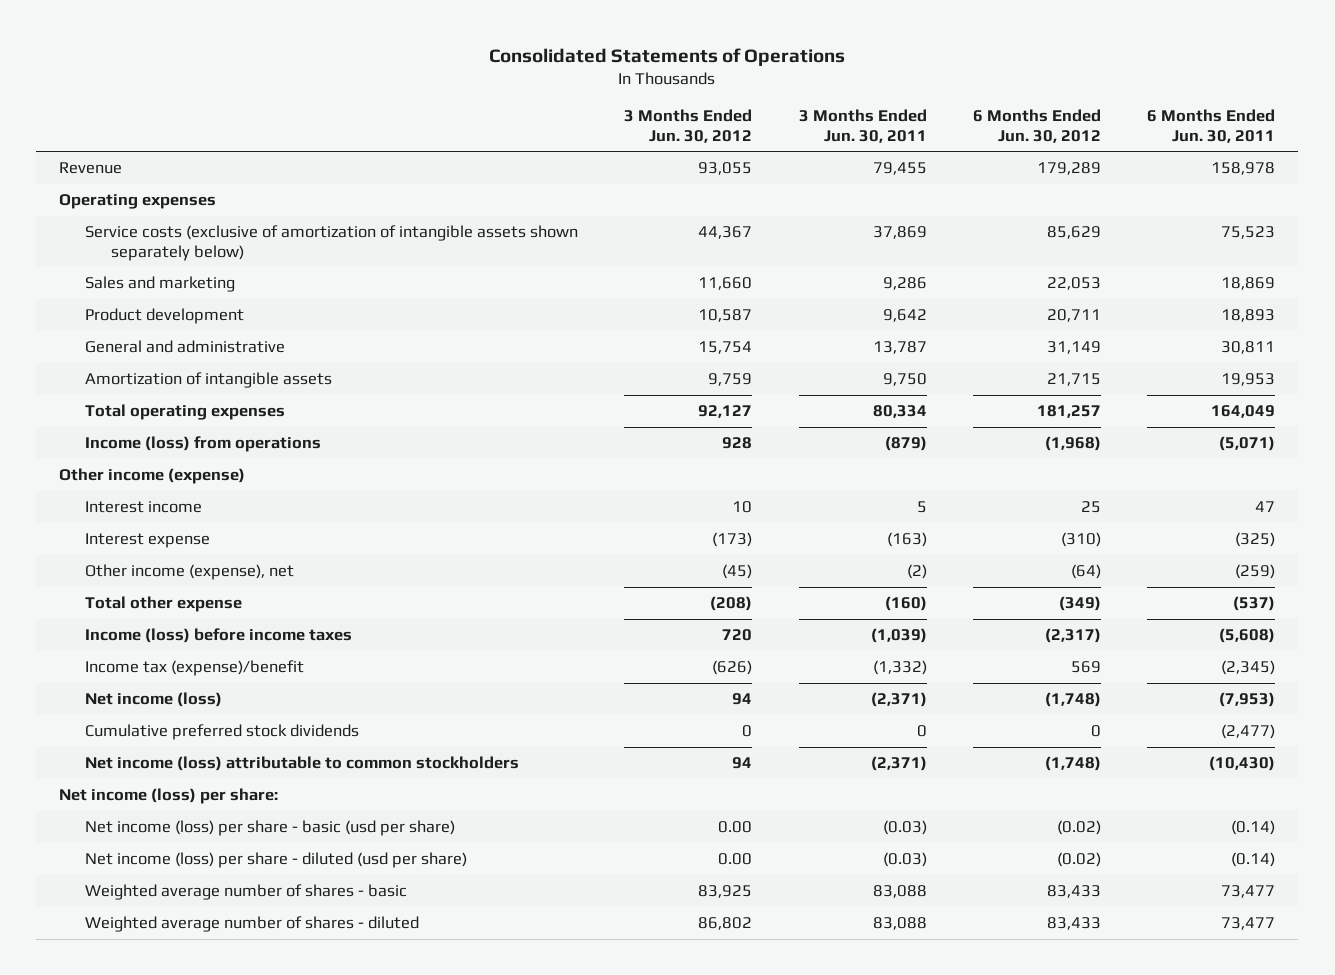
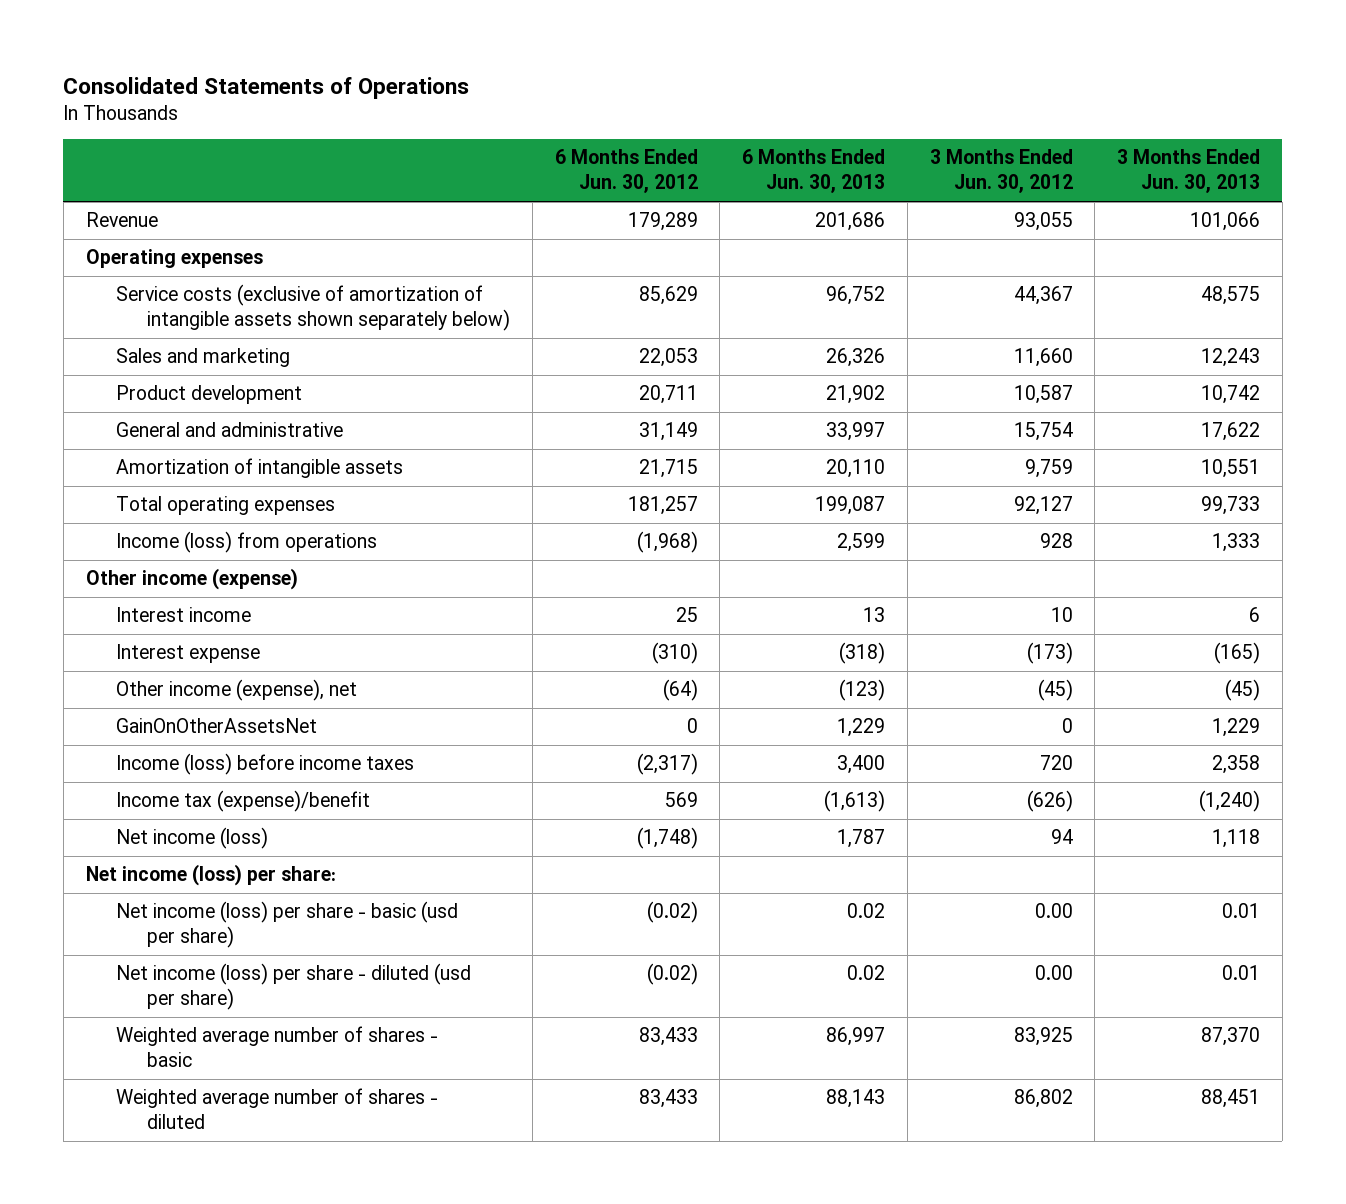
[798,109,927,144] 3 Months Ended Jun. 30, 2011 -> none
[1147,109,1276,144] 6 Months Ended Jun. 30, 2011 -> none
none -> [742,149,886,194] 6 Months Ended Jun. 30, 2013
none -> [1117,149,1261,194] 3 Months Ended Jun. 30, 2013
[85,596,243,613] Total other expense -> none
none -> [116,718,318,734] GainOnOtherAssetsNet
[85,724,360,741] Cumulative preferred stock dividends -> none
[85,756,520,772] Net income (loss) attributable to common stockholders -> none

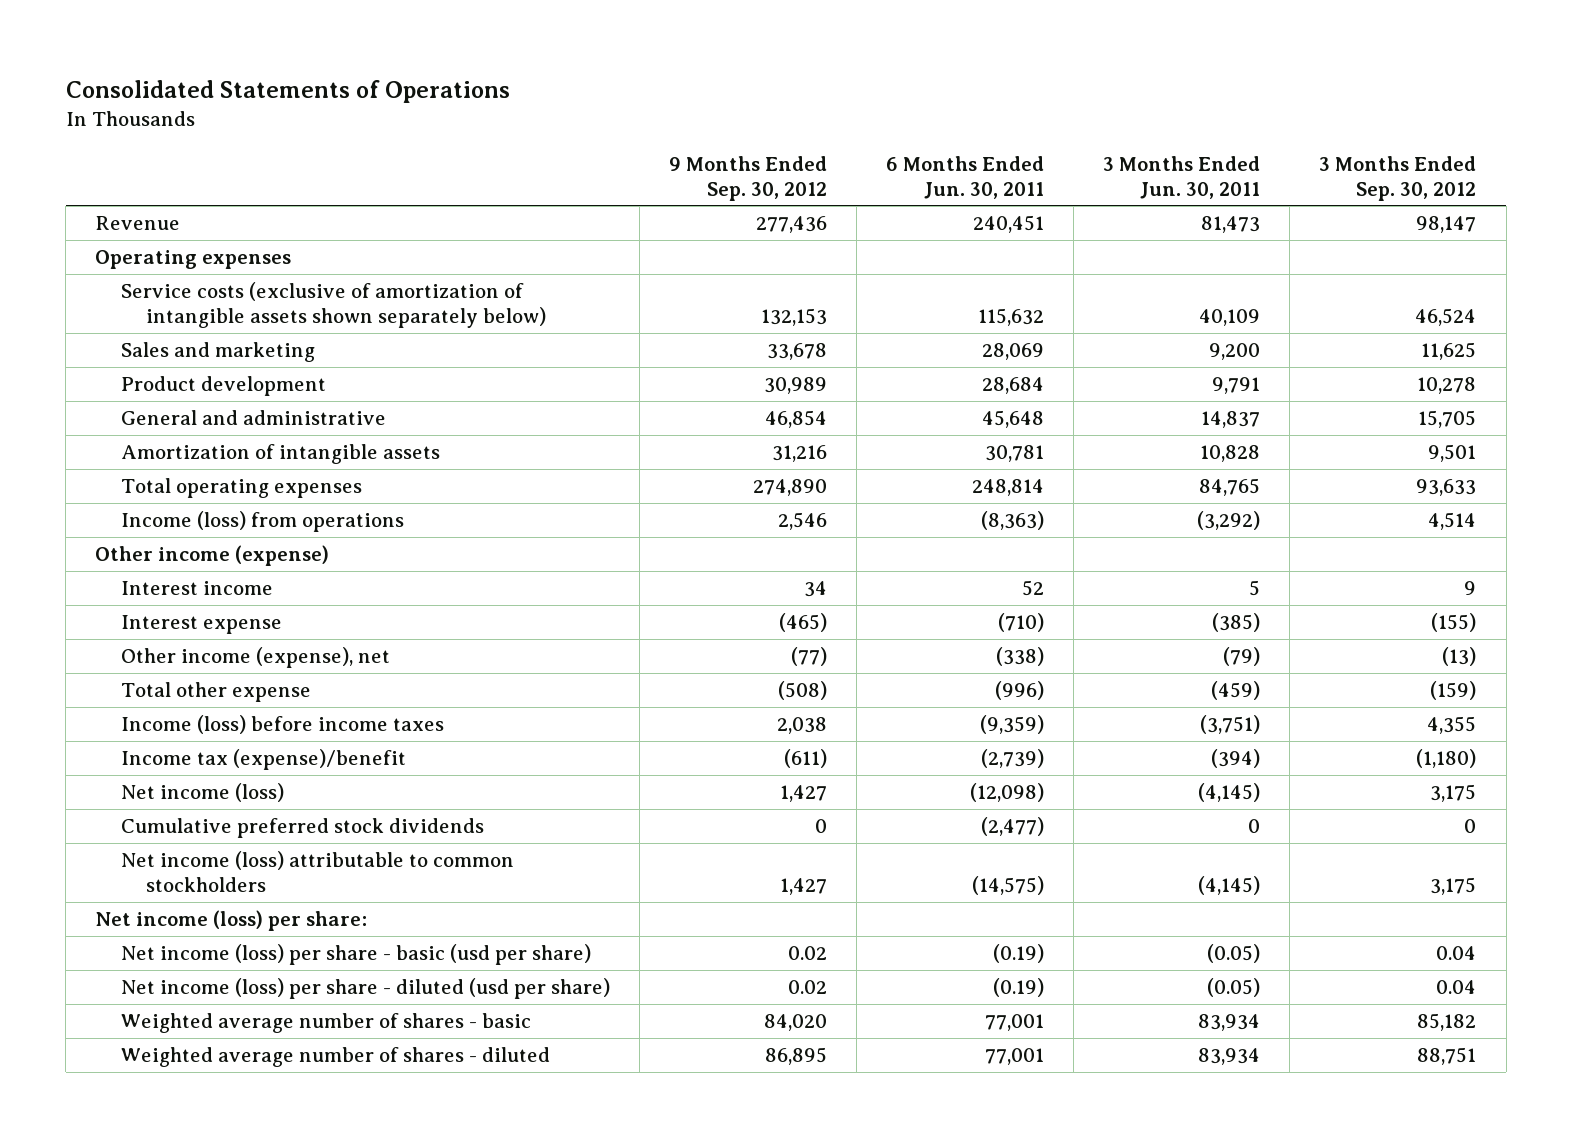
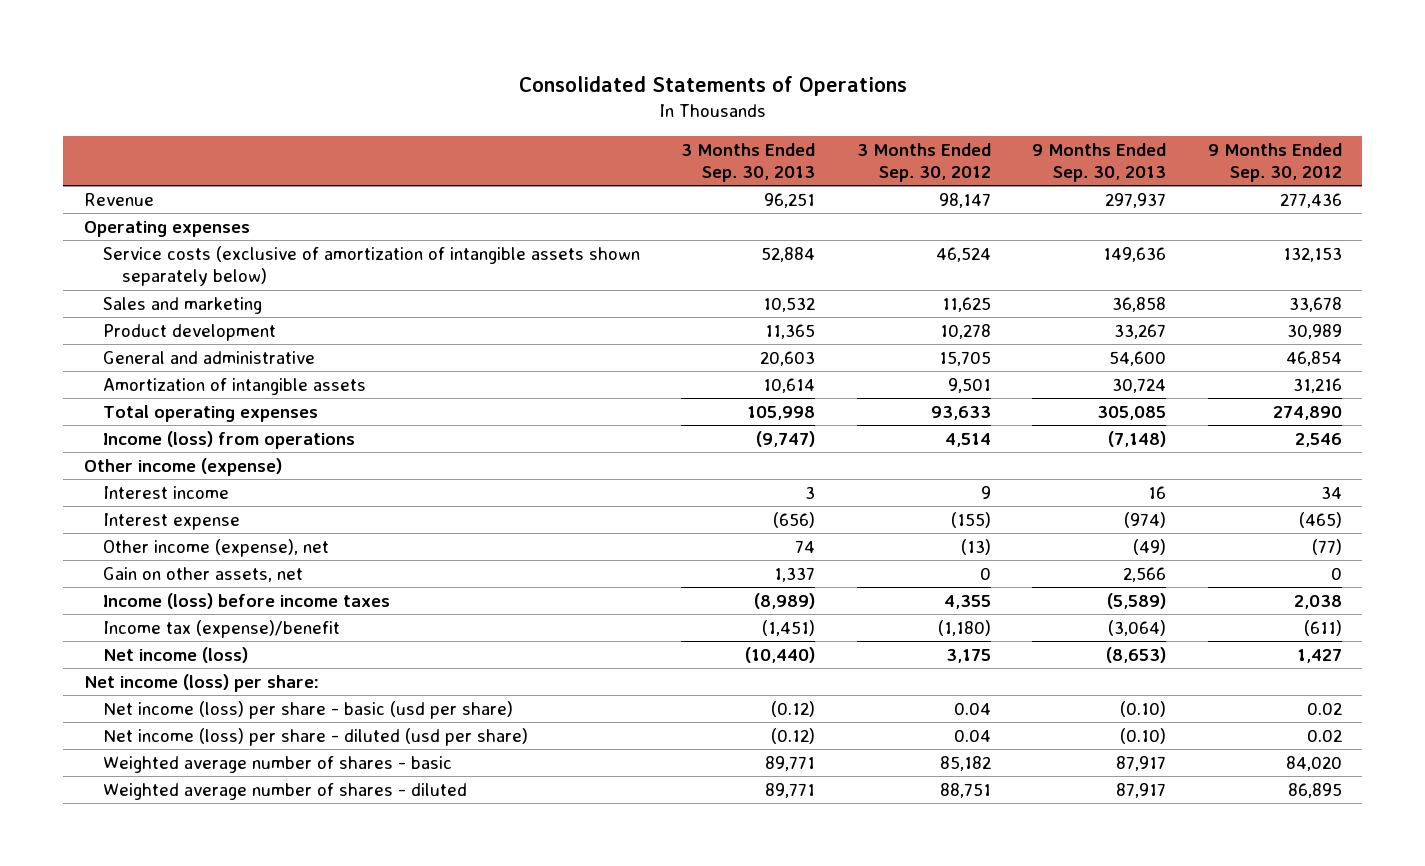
[886,155,1045,199] 6 Months Ended Jun. 30, 2011 -> none
[1103,155,1261,199] 3 Months Ended Jun. 30, 2011 -> none
none -> [681,142,816,183] 3 Months Ended Sep. 30, 2013
none -> [1032,142,1167,183] 9 Months Ended Sep. 30, 2013
[120,682,311,703] Total other expense -> none
none -> [102,567,303,583] Gain on other assets, net
[120,818,484,839] Cumulative preferred stock dividends -> none
[120,851,514,893] Net income (loss) attributable to common stockholders -> none

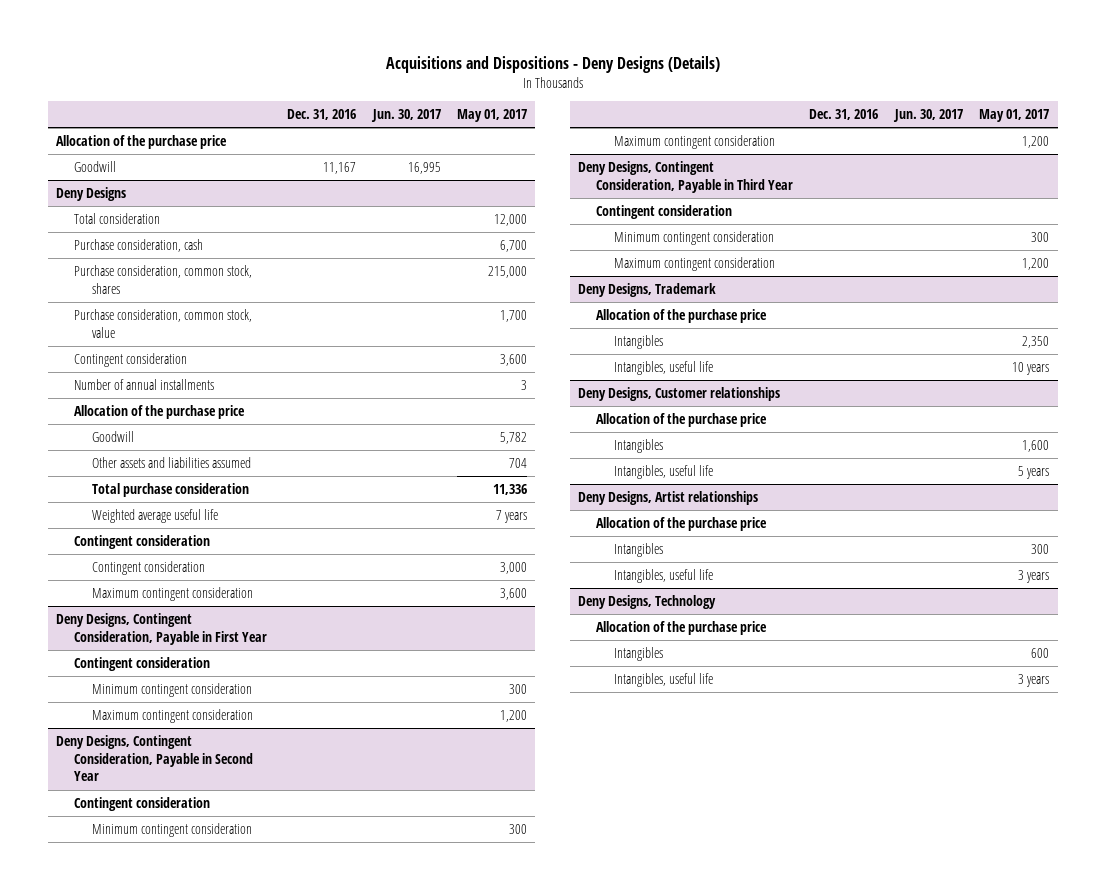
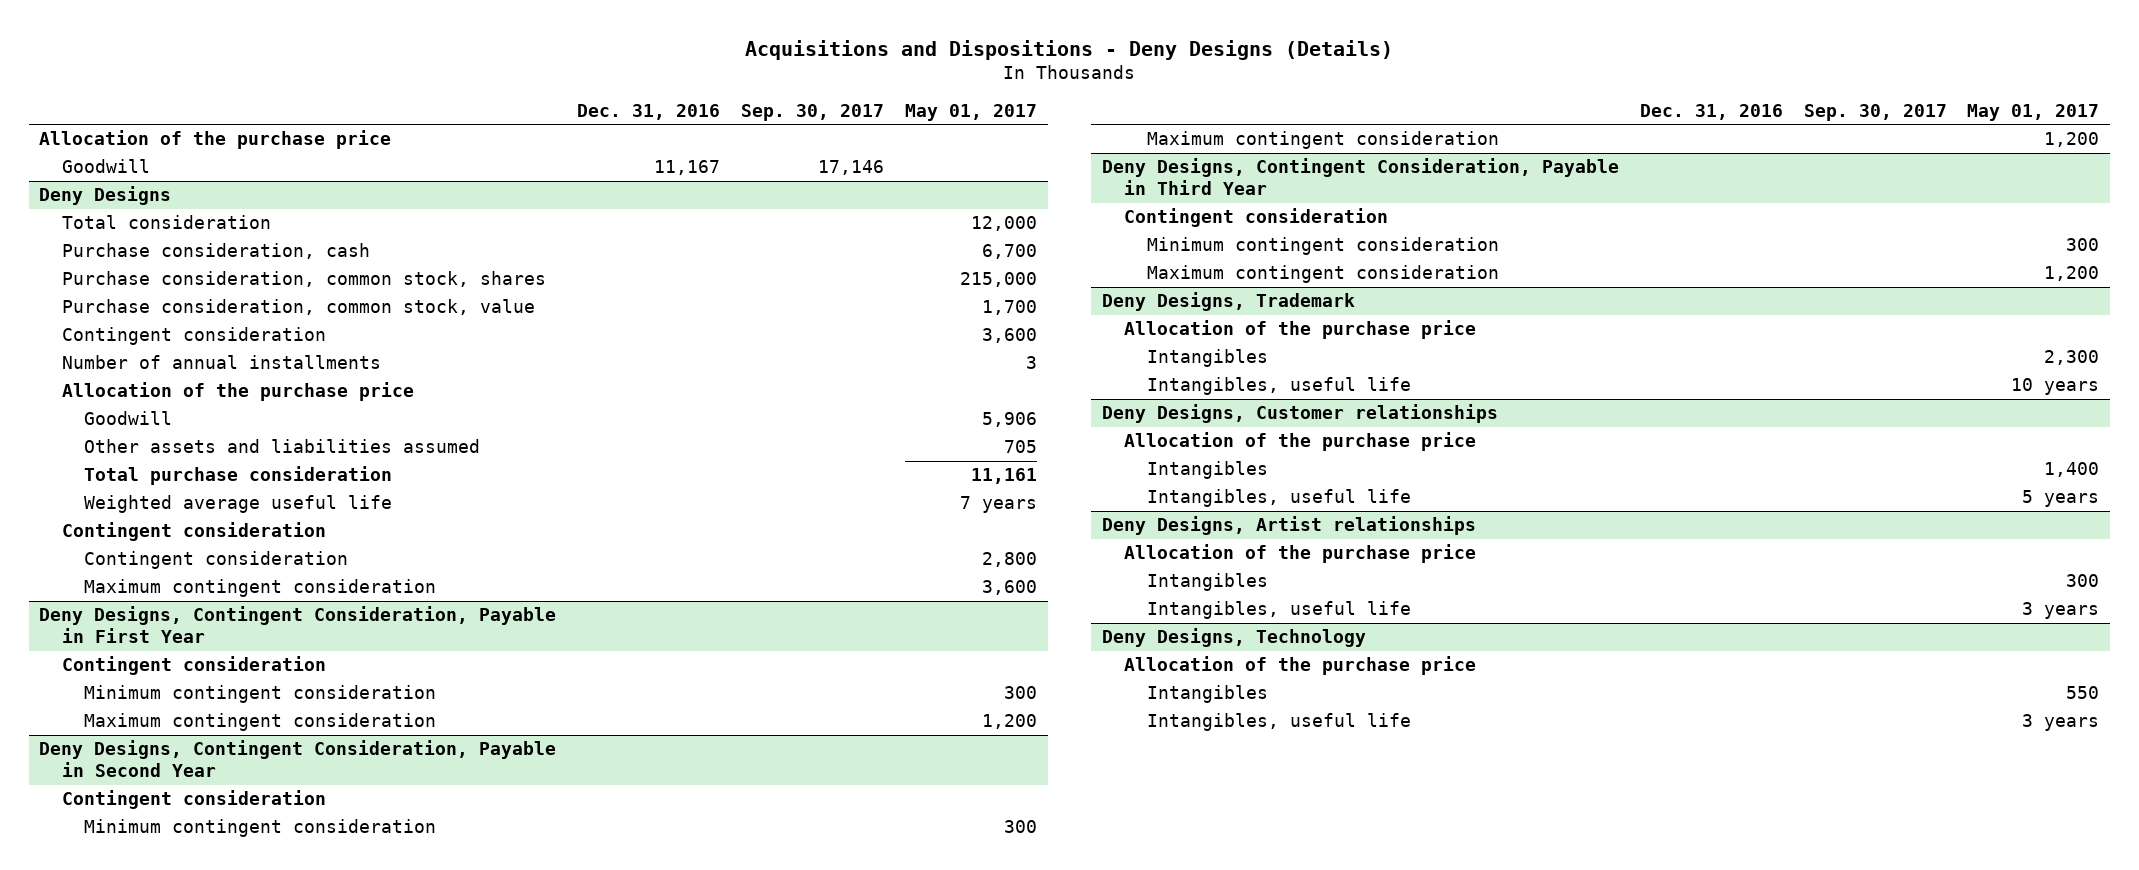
[370,109,441,123] Jun. 30, 2017 -> none
none -> [741,103,885,121] Sep. 30, 2017
[500,431,528,444] 5,782 -> [982,412,1038,428] 5,906
[509,457,528,468] 704 -> [1004,440,1038,454] 705
[493,483,528,495] 11,336 -> [971,468,1038,485] 11,161
[500,561,528,574] 3,000 -> [982,552,1038,568] 2,800
[1022,335,1050,348] 2,350 -> [2044,350,2100,366] 2,300
[1022,439,1050,452] 1,600 -> [2044,462,2100,478] 1,400
[1031,647,1050,658] 600 -> [2066,686,2100,700] 550

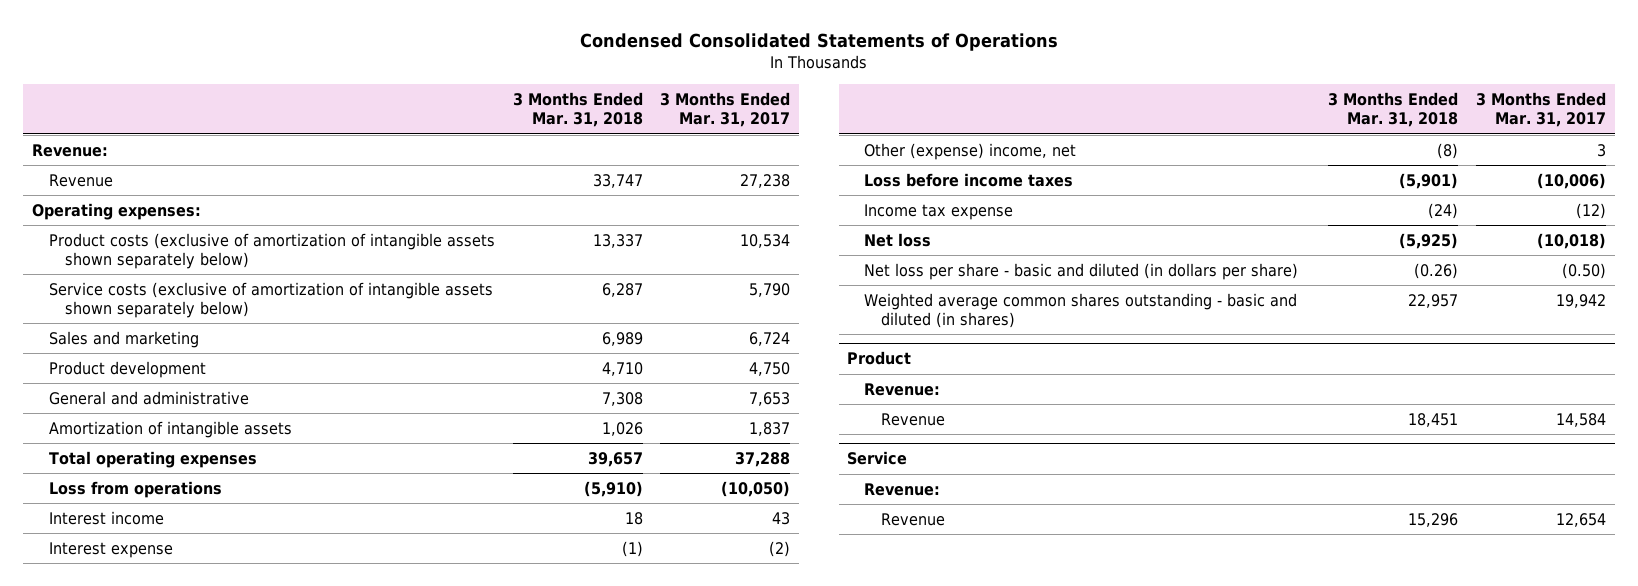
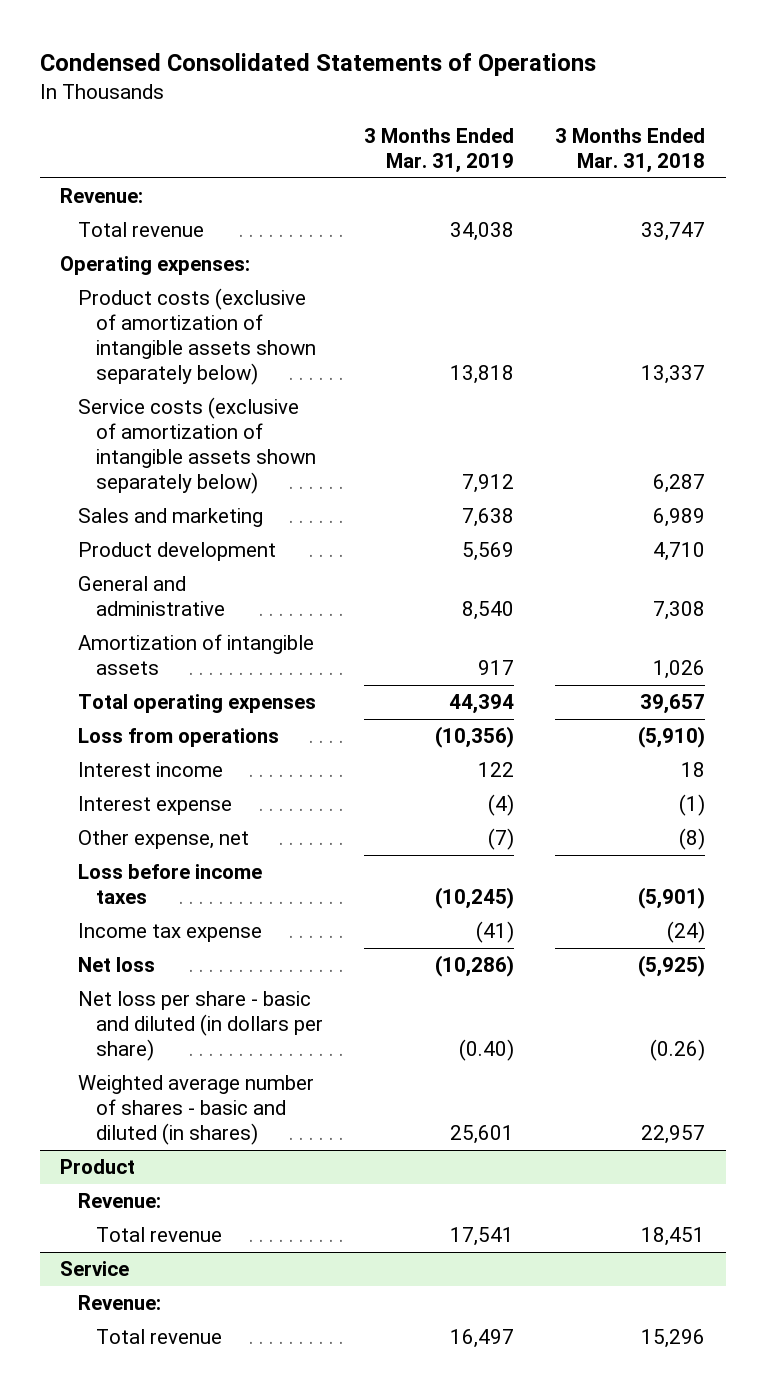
[660,91,791,128] 3 Months Ended Mar. 31, 2017 -> none
none -> [364,128,515,174] 3 Months Ended Mar. 31, 2019
[48,173,113,187] Revenue -> [78,222,205,238] Total revenue
[864,142,1077,160] Other (expense) income, net -> [78,830,250,850] Other expense, net
[864,292,1298,329] Weighted average common shares outstanding - basic and diluted (in shares) -> [78,1075,315,1146] Weighted average number of shares - basic and diluted (in shares)
[880,412,945,426] Revenue -> [96,1227,223,1243] Total revenue
[880,512,945,526] Revenue -> [96,1329,223,1345] Total revenue

